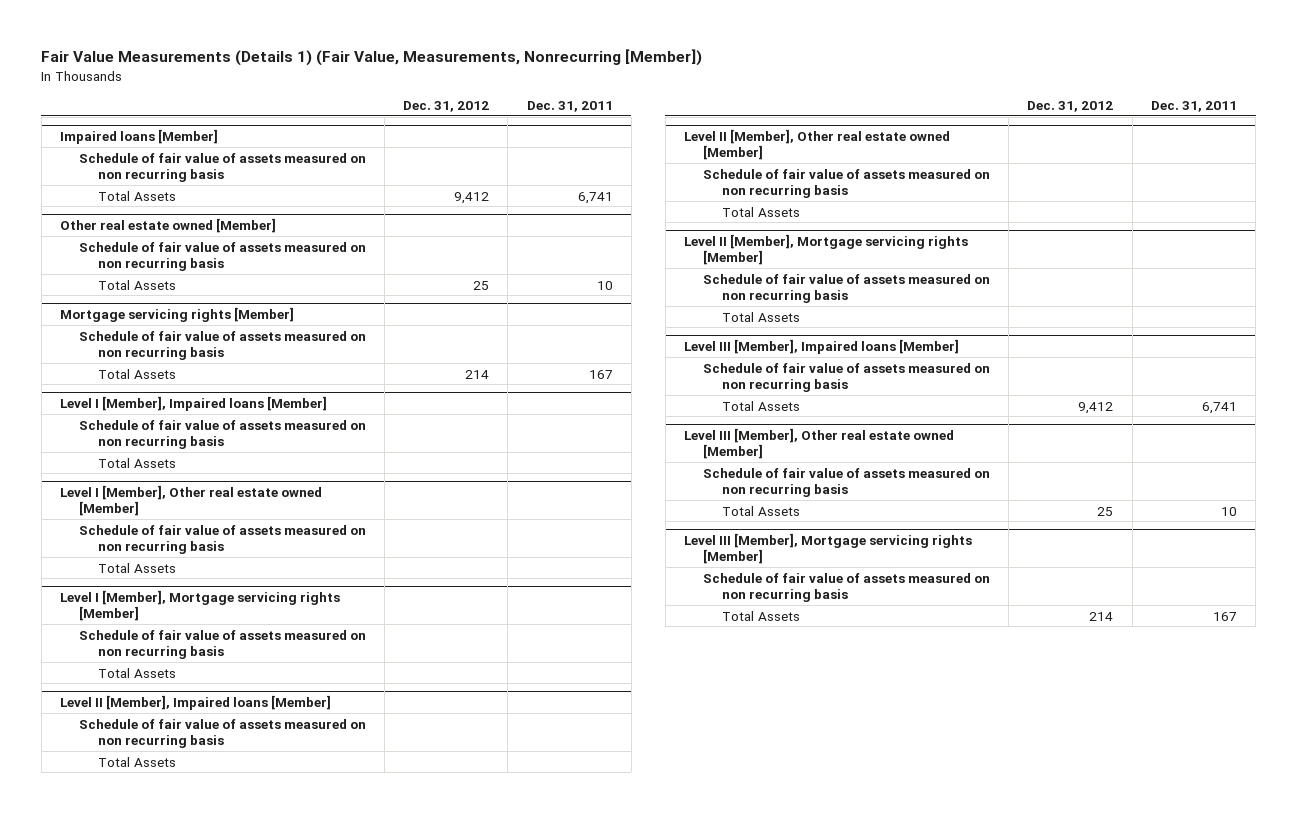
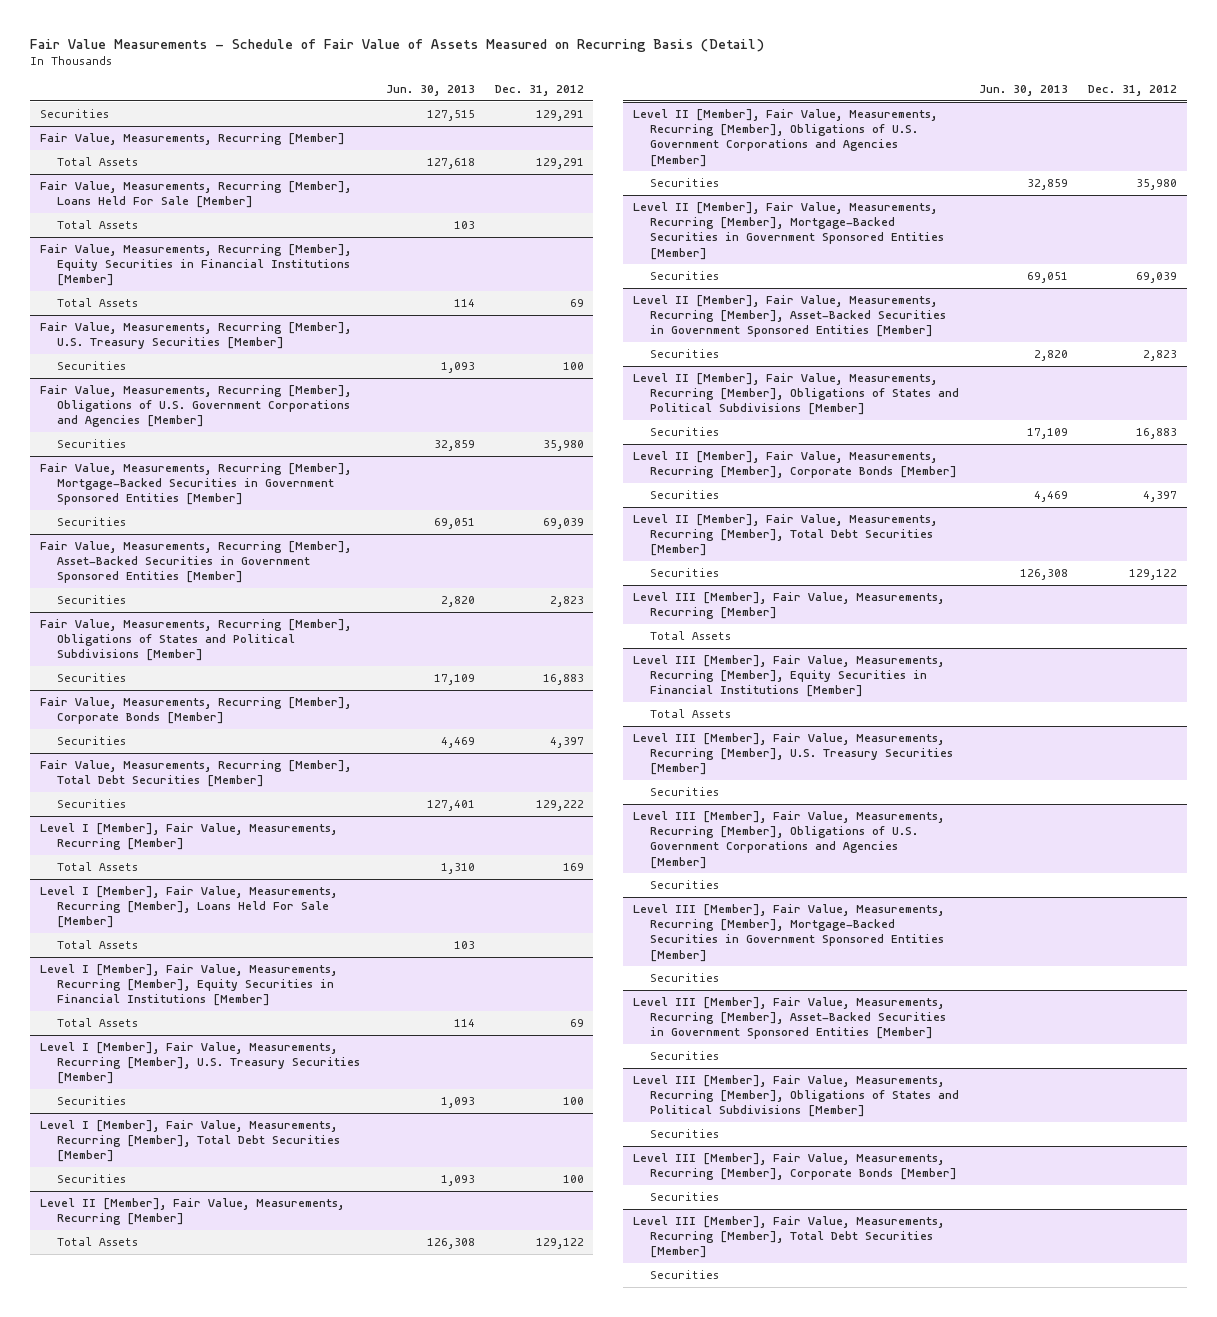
[41,49,703,67] Fair Value Measurements (Details 1) (Fair Value, Measurements, Nonrecurring [Member]) -> [30,38,765,52] Fair Value Measurements - Schedule of Fair Value of Assets Measured on Recurring Basis (Detail)
[526,100,613,112] Dec. 31, 2011 -> none
none -> [385,85,475,97] Jun. 30, 2013
[59,128,218,144] Impaired loans [Member] -> none
[78,152,366,183] Schedule of fair value of assets measured on non recurring basis -> none
[59,217,276,233] Other real estate owned [Member] -> none
[78,241,366,272] Schedule of fair value of assets measured on non recurring basis -> none
[97,279,176,290] Total Assets -> none
[59,306,294,322] Mortgage servicing rights [Member] -> none
[78,330,366,361] Schedule of fair value of assets measured on non recurring basis -> none
[97,368,176,379] Total Assets -> none
[59,395,327,411] Level I [Member], Impaired loans [Member] -> none
[78,419,366,450] Schedule of fair value of assets measured on non recurring basis -> none
[97,457,176,468] Total Assets -> none
[59,484,322,517] Level I [Member], Other real estate owned [Member] -> none
[78,524,366,555] Schedule of fair value of assets measured on non recurring basis -> none
[97,562,176,573] Total Assets -> none
[59,589,340,622] Level I [Member], Mortgage servicing rights [Member] -> none
[78,629,366,660] Schedule of fair value of assets measured on non recurring basis -> none
none -> [40,109,110,119] Securities
none -> [40,133,346,146] Fair Value, Measurements, Recurring [Member]
[454,191,490,204] 9,412 -> [535,158,584,170] 129,291
none -> [40,181,352,209] Fair Value, Measurements, Recurring [Member], Loans Held For Sale [Member]
[59,694,331,710] Level II [Member], Impaired loans [Member] -> none
[78,718,366,749] Schedule of fair value of assets measured on non recurring basis -> none
none -> [40,244,352,287] Fair Value, Measurements, Recurring [Member], Equity Securities in Financial Institutions [Member]
none -> [57,298,139,308] Total Assets
none -> [40,322,352,350] Fair Value, Measurements, Recurring [Member], U.S. Treasury Securities [Member]
none -> [57,361,127,371] Securities
none -> [40,385,352,428] Fair Value, Measurements, Recurring [Member], Obligations of U.S. Government Corporations and Agencies [Member]
none -> [57,439,127,449] Securities
none -> [40,463,352,506] Fair Value, Measurements, Recurring [Member], Mortgage-Backed Securities in Government Sponsored Entities [Member]
none -> [57,517,127,527] Securities
none -> [40,541,352,584] Fair Value, Measurements, Recurring [Member], Asset-Backed Securities in Government Sponsored Entities [Member]
none -> [57,595,127,605] Securities
none -> [40,619,352,662] Fair Value, Measurements, Recurring [Member], Obligations of States and Political Subdivisions [Member]
none -> [57,673,127,683] Securities
none -> [40,697,352,725] Fair Value, Measurements, Recurring [Member], Corporate Bonds [Member]
none -> [57,736,127,746] Securities
none -> [40,760,352,788] Fair Value, Measurements, Recurring [Member], Total Debt Securities [Member]
none -> [57,799,127,809] Securities
none -> [40,823,338,851] Level I [Member], Fair Value, Measurements, Recurring [Member]
none -> [57,862,139,872] Total Assets
none -> [40,886,338,929] Level I [Member], Fair Value, Measurements, Recurring [Member], Loans Held For Sale [Member]
[684,128,951,161] Level II [Member], Other real estate owned [Member] -> none
[703,168,991,199] Schedule of fair value of assets measured on non recurring basis -> none
none -> [40,964,338,1007] Level I [Member], Fair Value, Measurements, Recurring [Member], Equity Securities in Financial Institutions [Member]
none -> [57,1018,139,1028] Total Assets
none -> [40,1042,361,1085] Level I [Member], Fair Value, Measurements, Recurring [Member], U.S. Treasury Securities [Member]
none -> [57,1096,127,1106] Securities
none -> [40,1120,341,1163] Level I [Member], Fair Value, Measurements, Recurring [Member], Total Debt Securities [Member]
none -> [57,1174,127,1184] Securities
none -> [40,1198,345,1226] Level II [Member], Fair Value, Measurements, Recurring [Member]
none -> [57,1237,139,1247] Total Assets
none -> [633,109,938,167] Level II [Member], Fair Value, Measurements, Recurring [Member], Obligations of U.S. Government Corporations and Agencies [Member]
none -> [650,178,720,188] Securities
none -> [633,202,945,260] Level II [Member], Fair Value, Measurements, Recurring [Member], Mortgage-Backed Securities in Government Sponsored Entities [Member]
none -> [650,271,720,281] Securities
none -> [633,295,947,338] Level II [Member], Fair Value, Measurements, Recurring [Member], Asset-Backed Securities in Government Sponsored Entities [Member]
none -> [650,349,720,359] Securities
none -> [633,373,960,416] Level II [Member], Fair Value, Measurements, Recurring [Member], Obligations of States and Political Subdivisions [Member]
none -> [650,427,720,437] Securities
none -> [633,451,958,479] Level II [Member], Fair Value, Measurements, Recurring [Member], Corporate Bonds [Member]
none -> [650,490,720,500] Securities
none -> [633,514,938,557] Level II [Member], Fair Value, Measurements, Recurring [Member], Total Debt Securities [Member]
none -> [650,568,720,578] Securities
none -> [633,592,945,620] Level III [Member], Fair Value, Measurements, Recurring [Member]
[684,233,969,266] Level II [Member], Mortgage servicing rights [Member] -> none
[703,273,991,304] Schedule of fair value of assets measured on non recurring basis -> none
none -> [633,655,945,698] Level III [Member], Fair Value, Measurements, Recurring [Member], Equity Securities in Financial Institutions [Member]
[684,338,960,354] Level III [Member], Impaired loans [Member] -> none
[703,362,991,393] Schedule of fair value of assets measured on non recurring basis -> none
[721,400,800,411] Total Assets -> none
[684,427,955,460] Level III [Member], Other real estate owned [Member] -> none
[703,467,991,498] Schedule of fair value of assets measured on non recurring basis -> none
[721,505,800,516] Total Assets -> none
[684,532,973,565] Level III [Member], Mortgage servicing rights [Member] -> none
[703,572,991,603] Schedule of fair value of assets measured on non recurring basis -> none
[721,610,800,621] Total Assets -> none
none -> [633,733,954,776] Level III [Member], Fair Value, Measurements, Recurring [Member], U.S. Treasury Securities [Member]
none -> [650,787,720,797] Securities
none -> [633,811,945,869] Level III [Member], Fair Value, Measurements, Recurring [Member], Obligations of U.S. Government Corporations and Agencies [Member]
none -> [650,880,720,890] Securities
none -> [633,904,945,962] Level III [Member], Fair Value, Measurements, Recurring [Member], Mortgage-Backed Securities in Government Sponsored Entities [Member]
none -> [650,973,720,983] Securities
none -> [633,997,947,1040] Level III [Member], Fair Value, Measurements, Recurring [Member], Asset-Backed Securities in Government Sponsored Entities [Member]
none -> [650,1051,720,1061] Securities
none -> [633,1075,960,1118] Level III [Member], Fair Value, Measurements, Recurring [Member], Obligations of States and Political Subdivisions [Member]
none -> [650,1129,720,1139] Securities
none -> [633,1153,958,1181] Level III [Member], Fair Value, Measurements, Recurring [Member], Corporate Bonds [Member]
none -> [650,1192,720,1202] Securities
none -> [633,1216,945,1259] Level III [Member], Fair Value, Measurements, Recurring [Member], Total Debt Securities [Member]
none -> [650,1270,720,1280] Securities

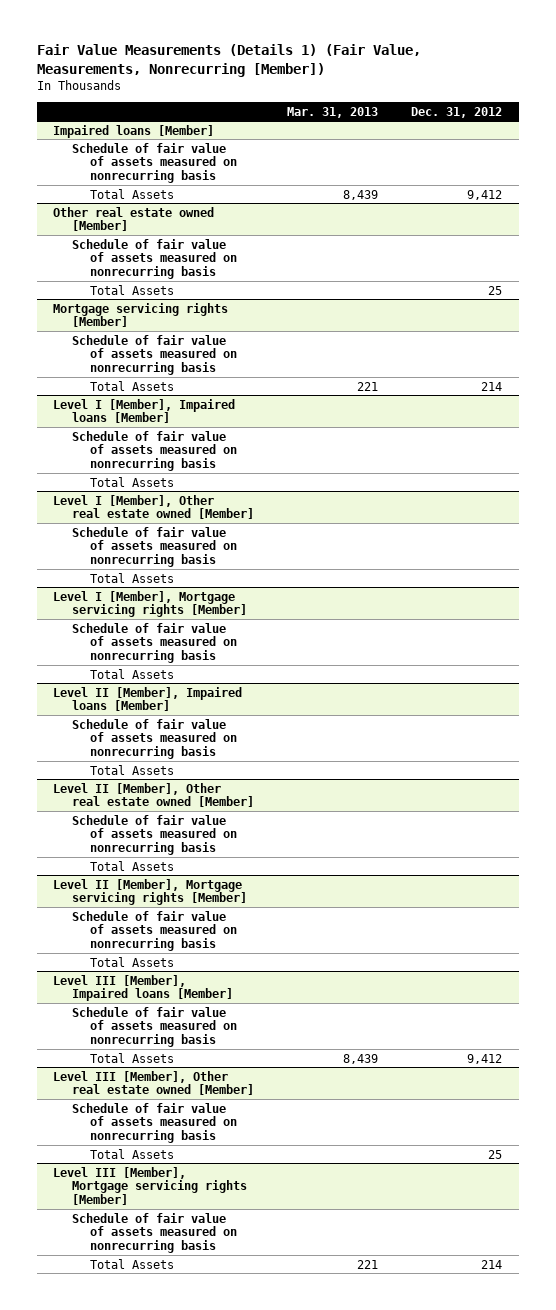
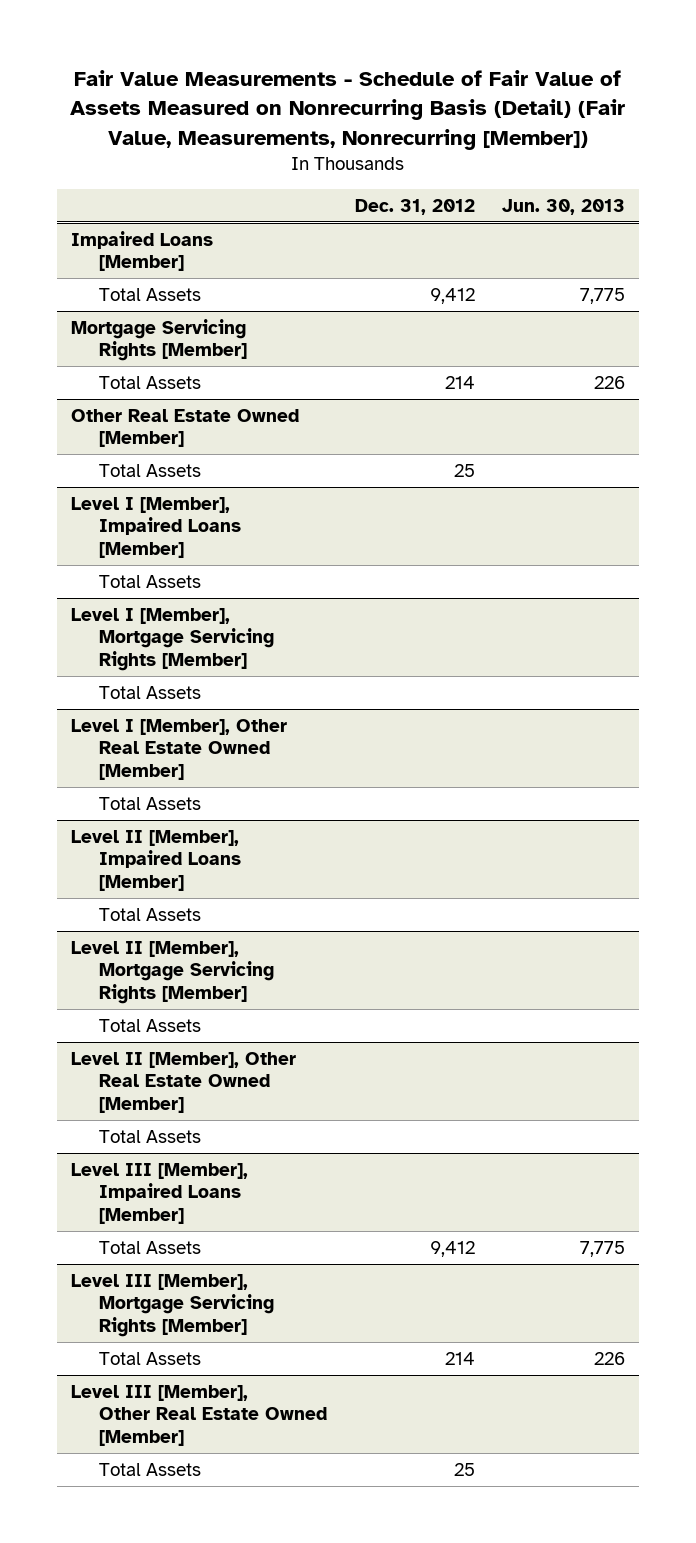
[36,44,421,77] Fair Value Measurements (Details 1) (Fair Value, Measurements, Nonrecurring [Member]) -> [69,70,625,150] Fair Value Measurements - Schedule of Fair Value of Assets Measured on Nonrecurring Basis (Detail) (Fair Value, Measurements, Nonrecurring [Member])
[287,106,379,118] Mar. 31, 2013 -> none
none -> [502,198,626,215] Jun. 30, 2013
[71,142,238,184] Schedule of fair value of assets measured on nonrecurring basis -> none
[53,124,215,138] Impaired loans [Member] -> [70,230,213,272] Impaired Loans [Member]
[53,206,215,232] Other real estate owned [Member] -> none
[71,238,238,280] Schedule of fair value of assets measured on nonrecurring basis -> none
[90,284,175,295] Total Assets -> none
[71,334,238,376] Schedule of fair value of assets measured on nonrecurring basis -> none
[53,302,229,328] Mortgage servicing rights [Member] -> [70,318,248,362] Mortgage Servicing Rights [Member]
[71,430,238,472] Schedule of fair value of assets measured on nonrecurring basis -> none
none -> [70,408,299,448] Other Real Estate Owned [Member]
none -> [99,463,202,477] Total Assets
[53,398,236,424] Level I [Member], Impaired loans [Member] -> [70,496,242,558] Level I [Member], Impaired Loans [Member]
[53,494,254,520] Level I [Member], Other real estate owned [Member] -> none
[71,526,238,568] Schedule of fair value of assets measured on nonrecurring basis -> none
none -> [70,607,275,671] Level I [Member], Mortgage Servicing Rights [Member]
[53,590,247,618] Level I [Member], Mortgage servicing rights [Member] -> none
[71,622,238,664] Schedule of fair value of assets measured on nonrecurring basis -> none
none -> [70,718,287,780] Level I [Member], Other Real Estate Owned [Member]
[71,718,238,760] Schedule of fair value of assets measured on nonrecurring basis -> none
[53,686,243,712] Level II [Member], Impaired loans [Member] -> [70,829,242,891] Level II [Member], Impaired Loans [Member]
[53,782,254,808] Level II [Member], Other real estate owned [Member] -> none
[71,814,238,856] Schedule of fair value of assets measured on nonrecurring basis -> none
none -> [70,940,275,1004] Level II [Member], Mortgage Servicing Rights [Member]
[53,878,247,906] Level II [Member], Mortgage servicing rights [Member] -> none
[71,910,238,952] Schedule of fair value of assets measured on nonrecurring basis -> none
none -> [70,1051,296,1113] Level II [Member], Other Real Estate Owned [Member]
[71,1006,238,1048] Schedule of fair value of assets measured on nonrecurring basis -> none
[53,974,233,1002] Level III [Member], Impaired loans [Member] -> [70,1162,248,1224] Level III [Member], Impaired Loans [Member]
[53,1070,254,1096] Level III [Member], Other real estate owned [Member] -> none
[71,1102,238,1144] Schedule of fair value of assets measured on nonrecurring basis -> none
[90,1148,175,1159] Total Assets -> none
[71,1212,238,1254] Schedule of fair value of assets measured on nonrecurring basis -> none
[53,1166,247,1206] Level III [Member], Mortgage servicing rights [Member] -> [70,1273,275,1337] Level III [Member], Mortgage Servicing Rights [Member]
none -> [70,1384,328,1446] Level III [Member], Other Real Estate Owned [Member]
none -> [99,1462,202,1476] Total Assets

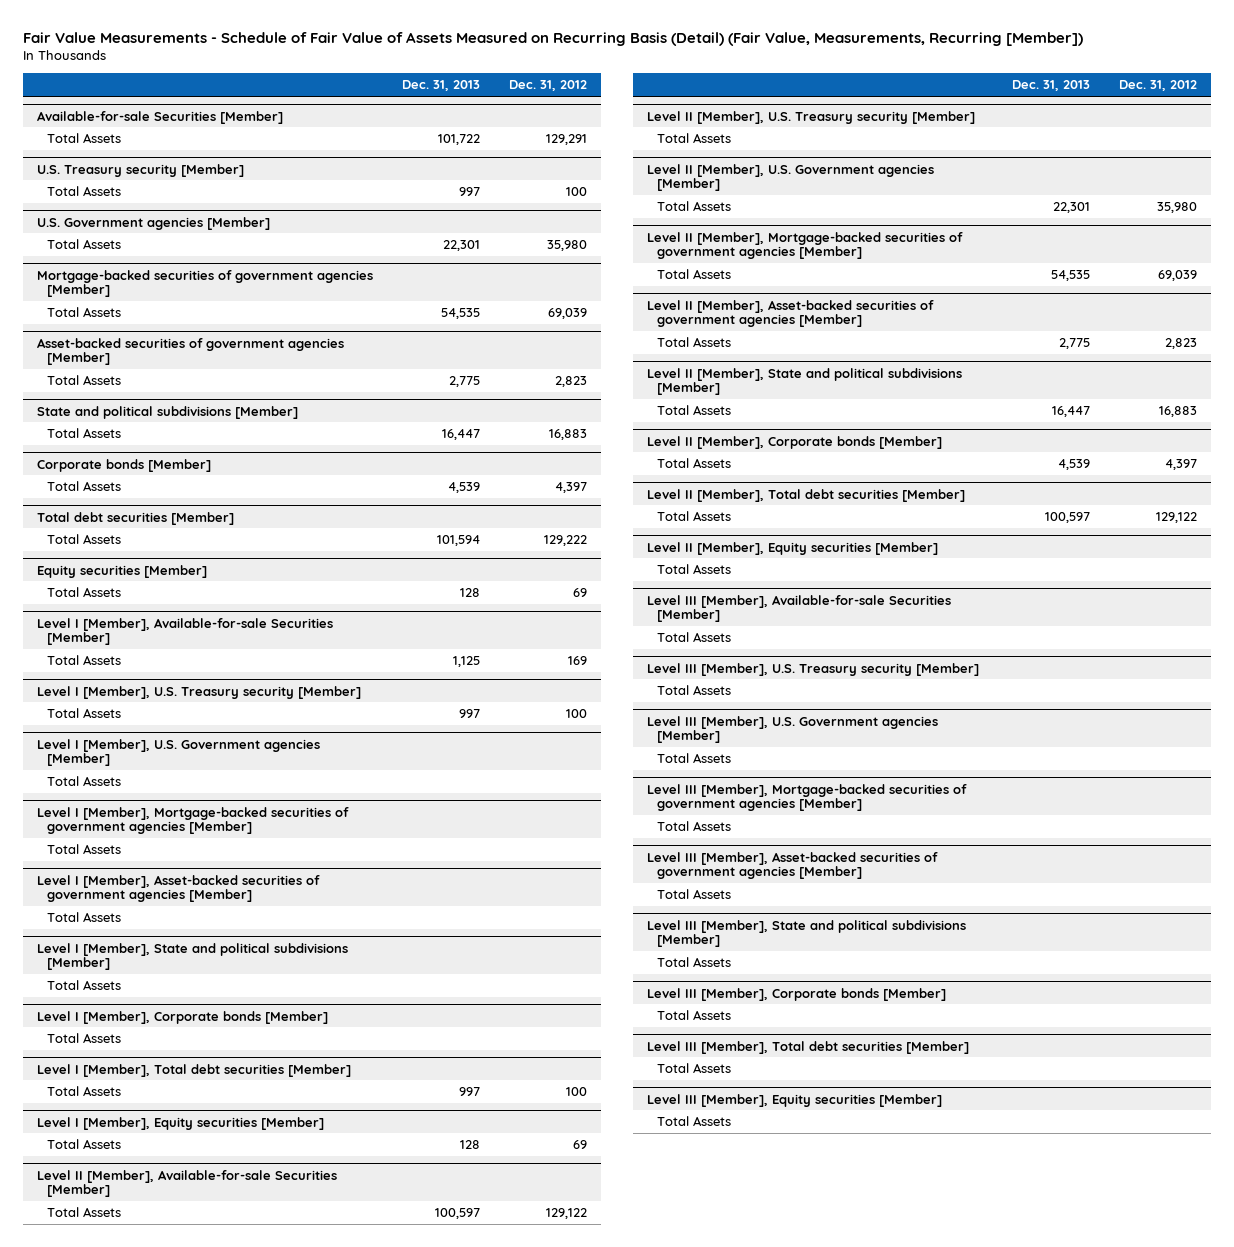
[69,70,625,150] Fair Value Measurements - Schedule of Fair Value of Assets Measured on Nonrecurring Basis (Detail) (Fair Value, Measurements, Nonrecurring [Member]) -> [22,31,1083,46] Fair Value Measurements - Schedule of Fair Value of Assets Measured on Recurring Basis (Detail) (Fair Value, Measurements, Recurring [Member])
[502,198,626,215] Jun. 30, 2013 -> none
none -> [401,80,480,92] Dec. 31, 2013
[70,230,213,272] Impaired Loans [Member] -> none
[70,318,248,362] Mortgage Servicing Rights [Member] -> none
[70,408,299,448] Other Real Estate Owned [Member] -> none
[70,496,242,558] Level I [Member], Impaired Loans [Member] -> none
none -> [37,110,284,124] Available-for-sale Securities [Member]
[429,287,475,304] 9,412 -> [545,134,587,146] 129,291
none -> [37,163,245,177] U.S. Treasury security [Member]
[444,375,475,389] 214 -> [565,187,587,197] 100
none -> [37,216,271,230] U.S. Government agencies [Member]
[453,463,475,477] 25 -> [546,240,587,252] 35,980
none -> [37,269,374,298] Mortgage-backed securities of government agencies [Member]
none -> [46,307,121,318] Total Assets
none -> [37,337,345,366] Asset-backed securities of government agencies [Member]
none -> [46,375,121,386] Total Assets
none -> [37,405,299,419] State and political subdivisions [Member]
none -> [46,428,121,439] Total Assets
none -> [37,458,212,472] Corporate bonds [Member]
none -> [46,481,121,492] Total Assets
none -> [37,511,235,525] Total debt securities [Member]
none -> [46,534,121,545] Total Assets
none -> [37,564,208,578] Equity securities [Member]
none -> [46,587,121,598] Total Assets
none -> [37,617,334,646] Level I [Member], Available-for-sale Securities [Member]
none -> [46,655,121,666] Total Assets
none -> [37,685,362,699] Level I [Member], U.S. Treasury security [Member]
none -> [46,708,121,719] Total Assets
none -> [37,738,321,767] Level I [Member], U.S. Government agencies [Member]
[70,607,275,671] Level I [Member], Mortgage Servicing Rights [Member] -> none
none -> [37,806,350,835] Level I [Member], Mortgage-backed securities of government agencies [Member]
[70,718,287,780] Level I [Member], Other Real Estate Owned [Member] -> none
none -> [37,874,321,903] Level I [Member], Asset-backed securities of government agencies [Member]
[70,829,242,891] Level II [Member], Impaired Loans [Member] -> none
none -> [37,942,349,971] Level I [Member], State and political subdivisions [Member]
[70,940,275,1004] Level II [Member], Mortgage Servicing Rights [Member] -> none
none -> [37,1010,329,1024] Level I [Member], Corporate bonds [Member]
[70,1051,296,1113] Level II [Member], Other Real Estate Owned [Member] -> none
none -> [37,1063,352,1077] Level I [Member], Total debt securities [Member]
none -> [46,1086,121,1097] Total Assets
none -> [37,1116,325,1130] Level I [Member], Equity securities [Member]
none -> [46,1139,121,1150] Total Assets
none -> [37,1169,338,1198] Level II [Member], Available-for-sale Securities [Member]
none -> [46,1207,121,1218] Total Assets
none -> [647,110,976,124] Level II [Member], U.S. Treasury security [Member]
[70,1162,248,1224] Level III [Member], Impaired Loans [Member] -> none
[70,1273,275,1337] Level III [Member], Mortgage Servicing Rights [Member] -> none
[70,1384,328,1446] Level III [Member], Other Real Estate Owned [Member] -> none
none -> [647,163,935,192] Level II [Member], U.S. Government agencies [Member]
[429,1240,475,1257] 9,412 -> [1156,202,1197,214] 35,980
none -> [647,231,964,260] Level II [Member], Mortgage-backed securities of government agencies [Member]
[444,1351,475,1365] 214 -> [1157,270,1197,282] 69,039
none -> [647,299,935,328] Level II [Member], Asset-backed securities of government agencies [Member]
[453,1462,475,1476] 25 -> [1164,338,1197,350] 2,823
none -> [647,367,963,396] Level II [Member], State and political subdivisions [Member]
none -> [657,405,732,416] Total Assets
none -> [647,435,943,449] Level II [Member], Corporate bonds [Member]
none -> [657,458,732,469] Total Assets
none -> [647,488,966,502] Level II [Member], Total debt securities [Member]
none -> [657,511,732,522] Total Assets
none -> [647,541,939,555] Level II [Member], Equity securities [Member]
none -> [657,564,732,575] Total Assets
none -> [647,594,952,623] Level III [Member], Available-for-sale Securities [Member]
none -> [657,632,732,643] Total Assets
none -> [647,662,980,676] Level III [Member], U.S. Treasury security [Member]
none -> [657,685,732,696] Total Assets
none -> [647,715,939,744] Level III [Member], U.S. Government agencies [Member]
none -> [657,753,732,764] Total Assets
none -> [647,783,968,812] Level III [Member], Mortgage-backed securities of government agencies [Member]
none -> [657,821,732,832] Total Assets
none -> [647,851,939,880] Level III [Member], Asset-backed securities of government agencies [Member]
none -> [657,889,732,900] Total Assets
none -> [647,919,967,948] Level III [Member], State and political subdivisions [Member]
none -> [657,957,732,968] Total Assets
none -> [647,987,947,1001] Level III [Member], Corporate bonds [Member]
none -> [657,1010,732,1021] Total Assets
none -> [647,1040,970,1054] Level III [Member], Total debt securities [Member]
none -> [657,1063,732,1074] Total Assets
none -> [647,1093,943,1107] Level III [Member], Equity securities [Member]
none -> [657,1116,732,1127] Total Assets

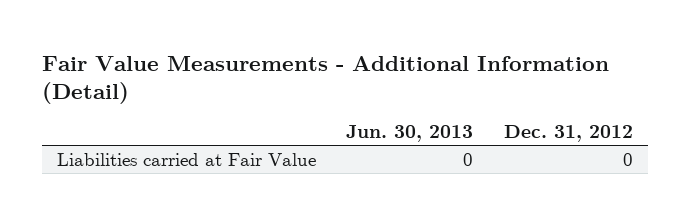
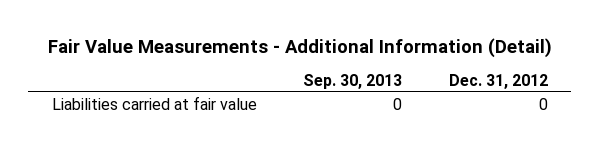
[346,124,474,142] Jun. 30, 2013 -> none
none -> [303,74,403,90] Sep. 30, 2013
[57,153,317,167] Liabilities carried at Fair Value -> [51,95,257,110] Liabilities carried at fair value

